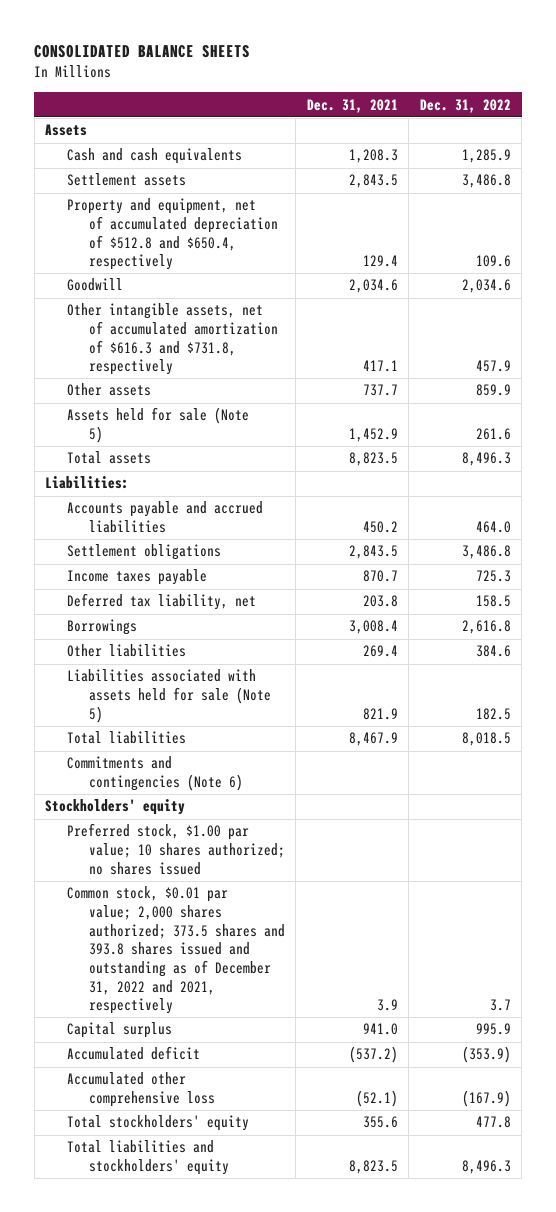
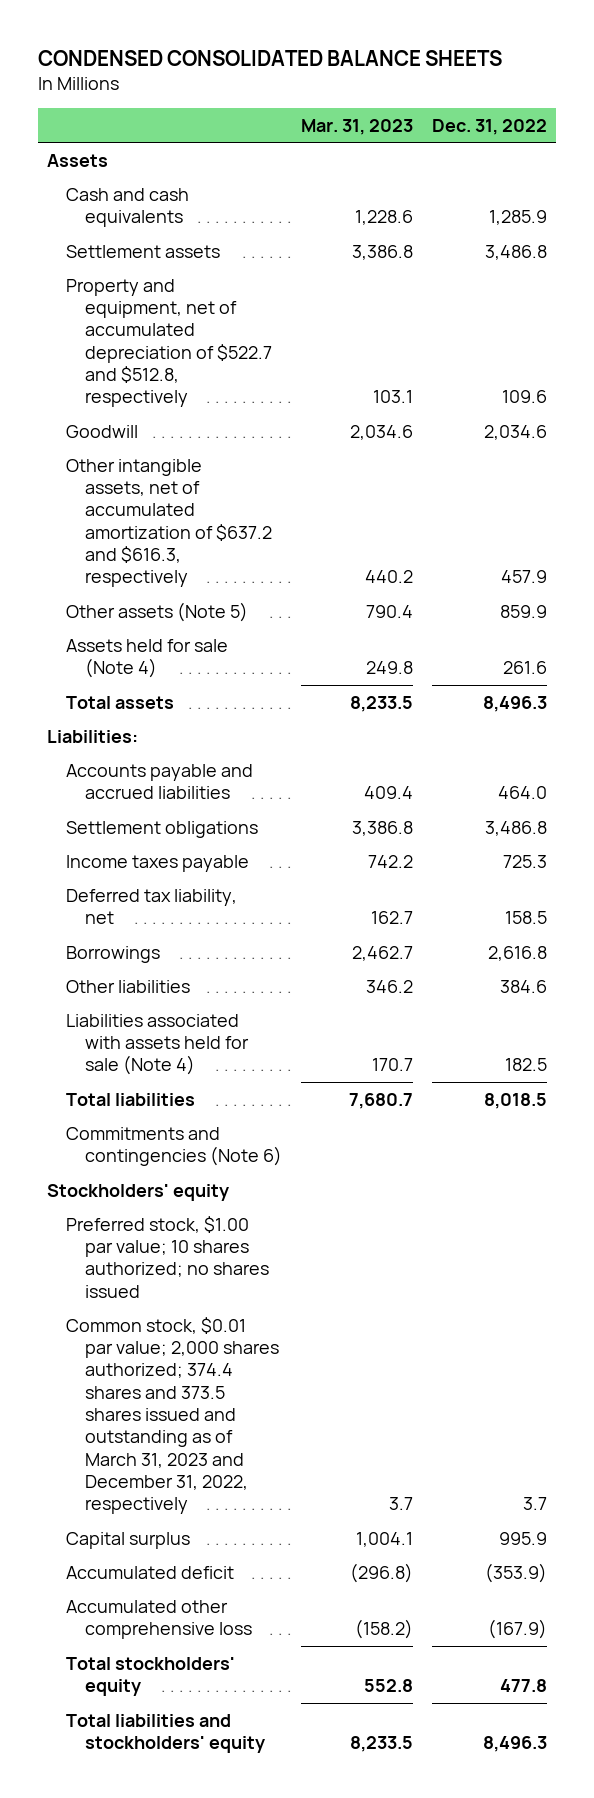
[34,45,251,59] CONSOLIDATED BALANCE SHEETS -> [37,49,502,66] CONDENSED CONSOLIDATED BALANCE SHEETS
[306,98,398,113] Dec. 31, 2021 -> none
none -> [301,118,414,135] Mar. 31, 2023
[67,198,278,271] Property and equipment, net of accumulated depreciation of $512.8 and $650.4, respectively -> [66,278,273,408] Property and equipment, net of accumulated depreciation of $522.7 and $512.8, respectively
[67,303,278,376] Other intangible assets, net of accumulated amortization of $616.3 and $731.8, respectively -> [66,458,273,588] Other intangible assets, net of accumulated amortization of $637.2 and $616.3, respectively
[67,383,152,397] Other assets -> [66,601,249,622] Other assets (Note 5)
[67,407,250,444] Assets held for sale (Note 5) -> [66,638,229,678] Assets held for sale (Note 4)
[67,669,271,723] Liabilities associated with assets held for sale (Note 5) -> [66,1013,250,1076] Liabilities associated with assets held for sale (Note 4)
[67,886,285,1015] Common stock, $0.01 par value; 2,000 shares authorized; 373.5 shares and 393.8 shares issued and outstanding as of December 31, 2022 and 2021, respectively -> [66,1316,280,1515] Common stock, $0.01 par value; 2,000 shares authorized; 374.4 shares and 373.5 shares issued and outstanding as of March 31, 2023 and December 31, 2022, respectively

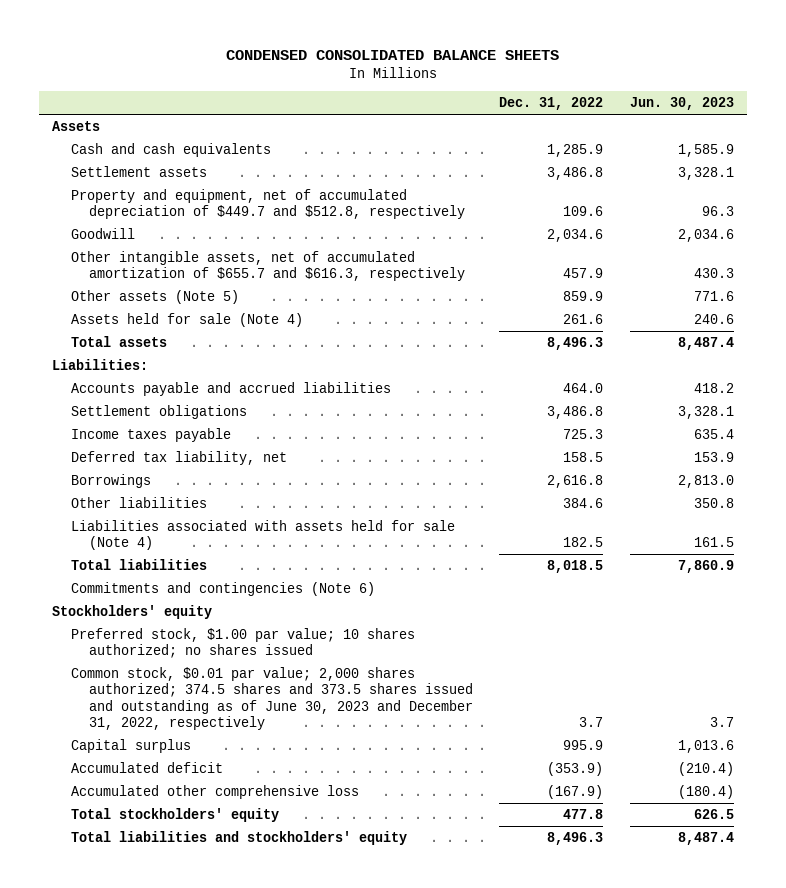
[301,118,414,135] Mar. 31, 2023 -> none
none -> [629,97,734,111] Jun. 30, 2023
[66,278,273,408] Property and equipment, net of accumulated depreciation of $522.7 and $512.8, respectively -> [70,188,465,220] Property and equipment, net of accumulated depreciation of $449.7 and $512.8, respectively
[66,458,273,588] Other intangible assets, net of accumulated amortization of $637.2 and $616.3, respectively -> [70,250,465,282] Other intangible assets, net of accumulated amortization of $655.7 and $616.3, respectively
[66,1316,280,1515] Common stock, $0.01 par value; 2,000 shares authorized; 374.4 shares and 373.5 shares issued and outstanding as of March 31, 2023 and December 31, 2022, respectively -> [70,666,473,730] Common stock, $0.01 par value; 2,000 shares authorized; 374.5 shares and 373.5 shares issued and outstanding as of June 30, 2023 and December 31, 2022, respectively

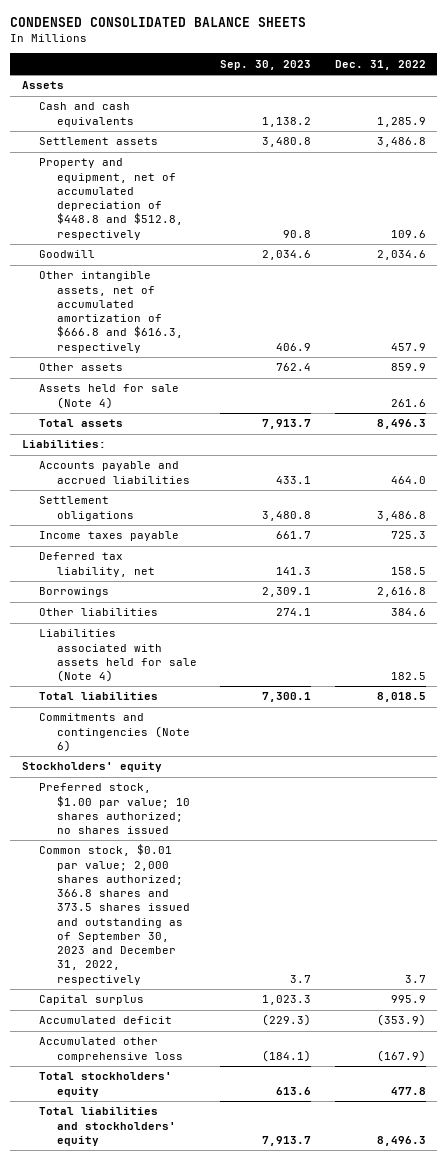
[629,97,734,111] Jun. 30, 2023 -> none
none -> [220,59,312,70] Sep. 30, 2023
[70,188,465,220] Property and equipment, net of accumulated depreciation of $449.7 and $512.8, respectively -> [39,158,184,240] Property and equipment, net of accumulated depreciation of $448.8 and $512.8, respectively
[70,250,465,282] Other intangible assets, net of accumulated amortization of $655.7 and $616.3, respectively -> [39,271,184,353] Other intangible assets, net of accumulated amortization of $666.8 and $616.3, respectively
[70,289,239,304] Other assets (Note 5) -> [39,363,124,372] Other assets
[70,666,473,730] Common stock, $0.01 par value; 2,000 shares authorized; 374.5 shares and 373.5 shares issued and outstanding as of June 30, 2023 and December 31, 2022, respectively -> [39,844,191,985] Common stock, $0.01 par value; 2,000 shares authorized; 366.8 shares and 373.5 shares issued and outstanding as of September 30, 2023 and December 31, 2022, respectively

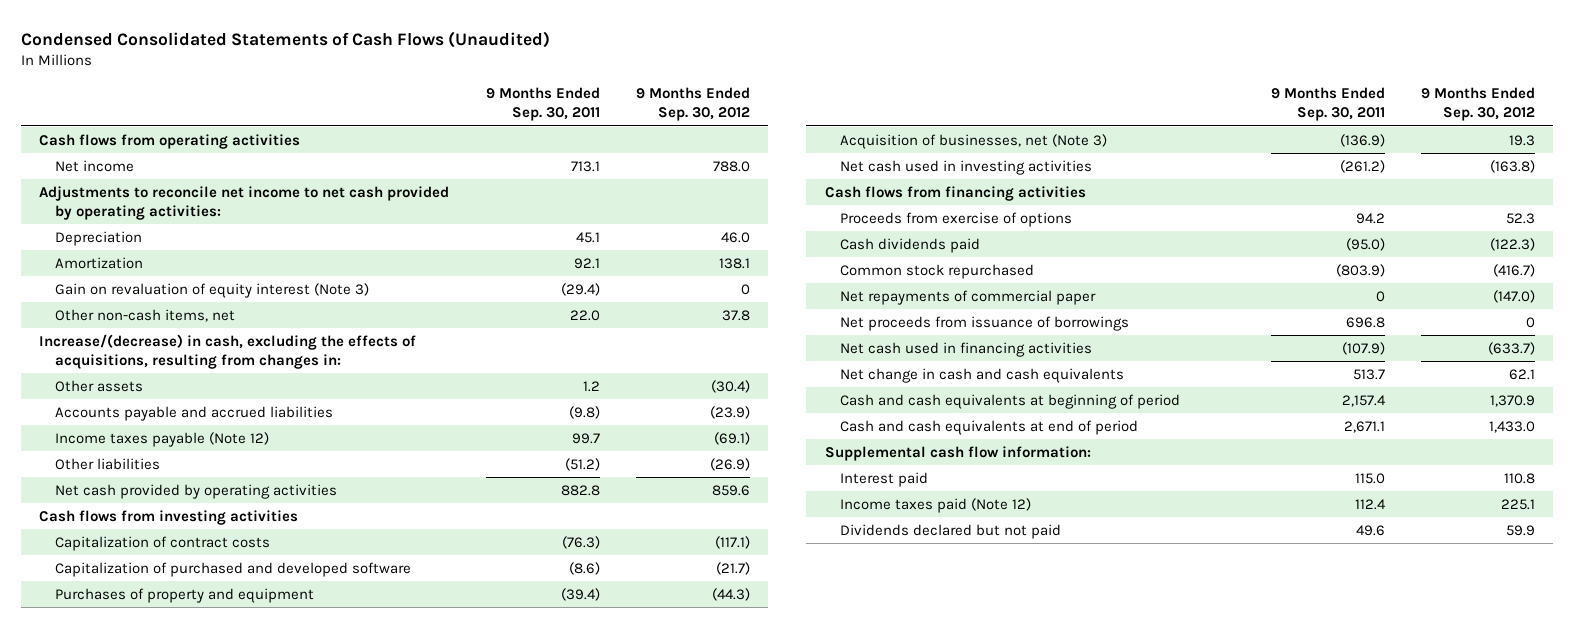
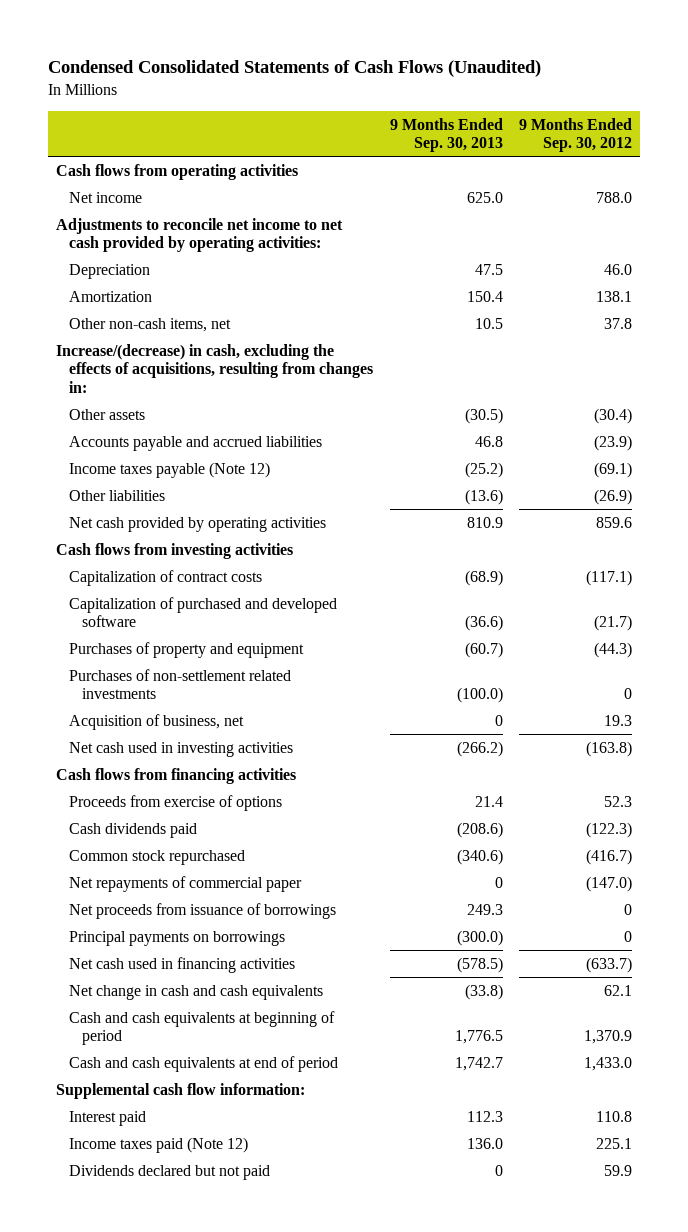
[485,87,600,122] 9 Months Ended Sep. 30, 2011 -> none
none -> [389,117,503,153] 9 Months Ended Sep. 30, 2013
[55,282,370,298] Gain on revaluation of equity interest (Note 3) -> none
none -> [69,668,292,700] Purchases of non-settlement related investments
[840,133,1108,149] Acquisition of businesses, net (Note 3) -> [69,713,245,730] Acquisition of business, net
none -> [69,930,286,946] Principal payments on borrowings

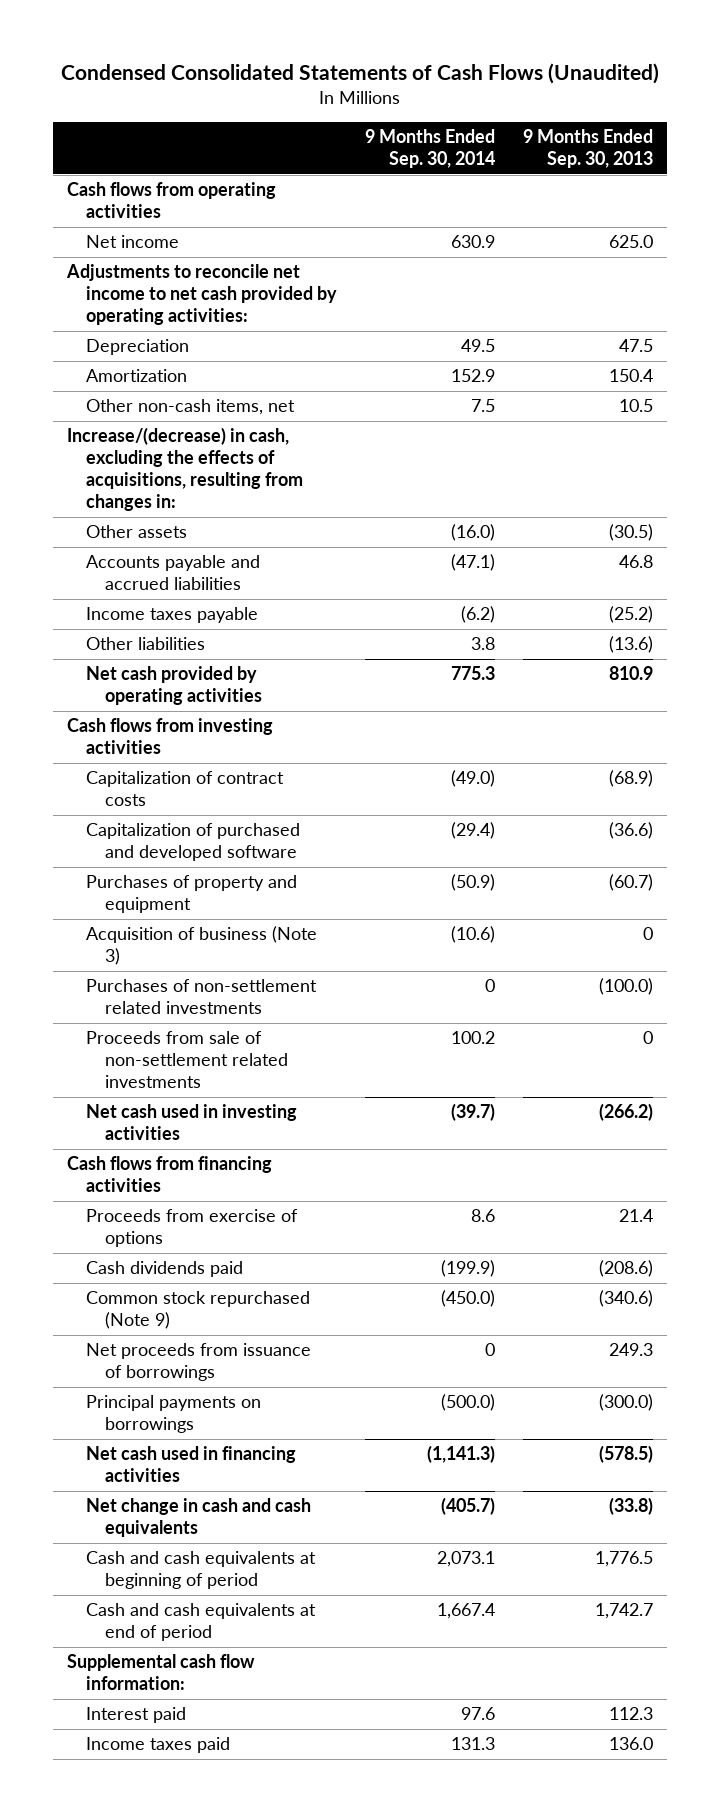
[518,117,632,153] 9 Months Ended Sep. 30, 2012 -> none
none -> [364,129,495,169] 9 Months Ended Sep. 30, 2014
[69,461,271,478] Income taxes payable (Note 12) -> [85,607,258,624] Income taxes payable
none -> [85,926,317,966] Acquisition of business (Note 3)
[69,713,245,730] Acquisition of business, net -> none
none -> [85,1031,288,1089] Proceeds from sale of non-settlement related investments
[69,875,303,892] Net repayments of commercial paper -> none
[69,849,246,865] Common stock repurchased -> [85,1291,310,1330] Common stock repurchased (Note 9)
[69,1164,271,1180] Dividends declared but not paid -> none
[69,1136,249,1153] Income taxes paid (Note 12) -> [85,1737,230,1754] Income taxes paid

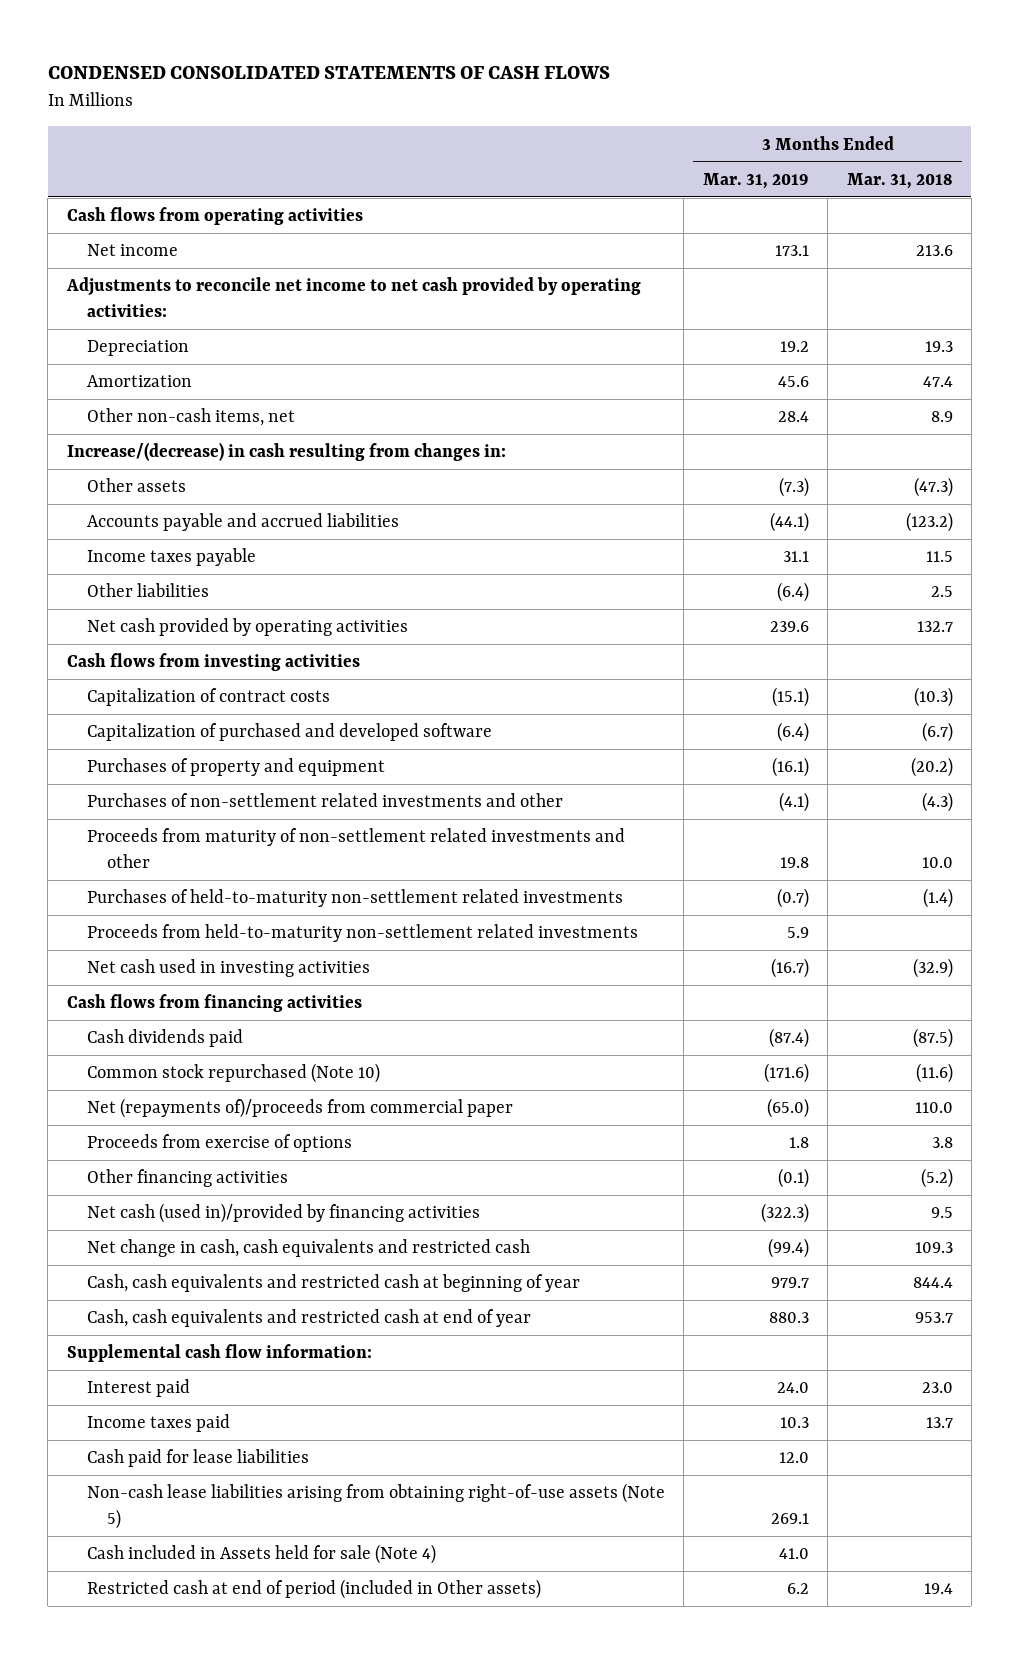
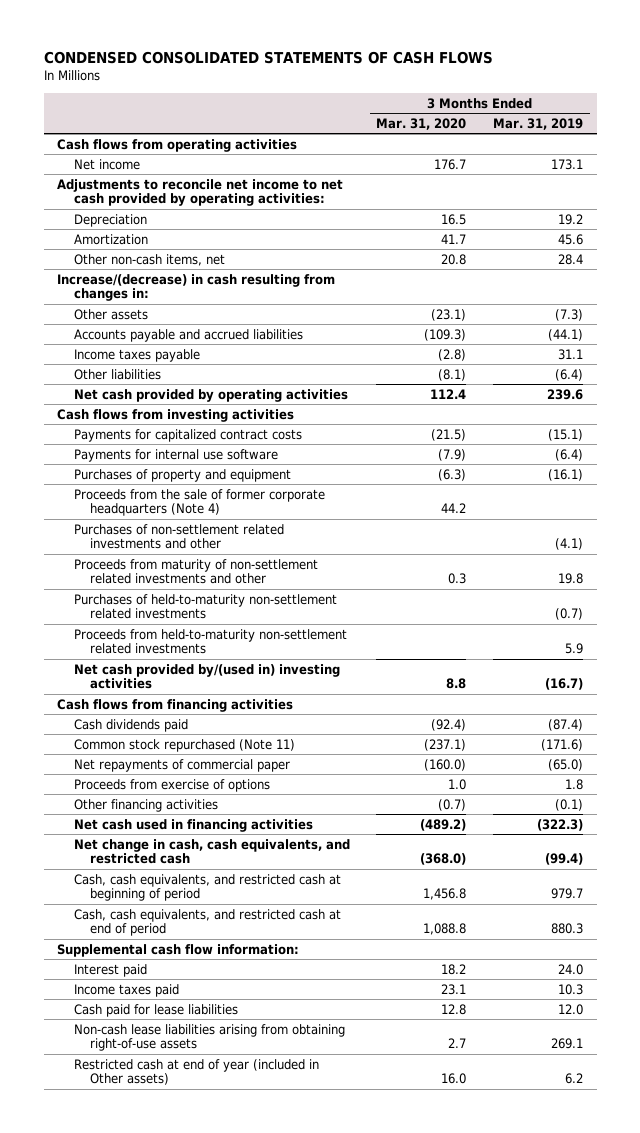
[846,172,953,189] Mar. 31, 2018 -> none
none -> [376,117,467,130] Mar. 31, 2020
[86,688,330,707] Capitalization of contract costs -> [73,428,302,442] Payments for capitalized contract costs
[86,723,492,742] Capitalization of purchased and developed software -> [73,448,278,462] Payments for internal use software
none -> [73,488,325,517] Proceeds from the sale of former corporate headquarters (Note 4)
[86,959,370,978] Net cash used in investing activities -> [73,663,340,690] Net cash provided by/(used in) investing activities
[86,1063,380,1084] Common stock repurchased (Note 10) -> [73,738,295,752] Common stock repurchased (Note 11)
[86,1098,513,1119] Net (repayments of)/proceeds from commercial paper -> [73,758,290,772] Net repayments of commercial paper
[86,1203,480,1224] Net cash (used in)/provided by financing activities -> [73,818,313,832] Net cash used in financing activities
[86,1239,530,1258] Net change in cash, cash equivalents and restricted cash -> [73,838,350,865] Net change in cash, cash equivalents, and restricted cash
[86,1274,580,1293] Cash, cash equivalents and restricted cash at beginning of year -> [73,873,341,902] Cash, cash equivalents, and restricted cash at beginning of period
[86,1309,531,1328] Cash, cash equivalents and restricted cash at end of year -> [73,908,341,937] Cash, cash equivalents, and restricted cash at end of period
[86,1544,436,1565] Cash included in Assets held for sale (Note 4) -> none
[86,1483,665,1530] Non-cash lease liabilities arising from obtaining right-of-use assets (Note 5) -> [73,1023,345,1052] Non-cash lease liabilities arising from obtaining right-of-use assets
[86,1579,541,1600] Restricted cash at end of period (included in Other assets) -> [73,1058,319,1086] Restricted cash at end of year (included in Other assets)

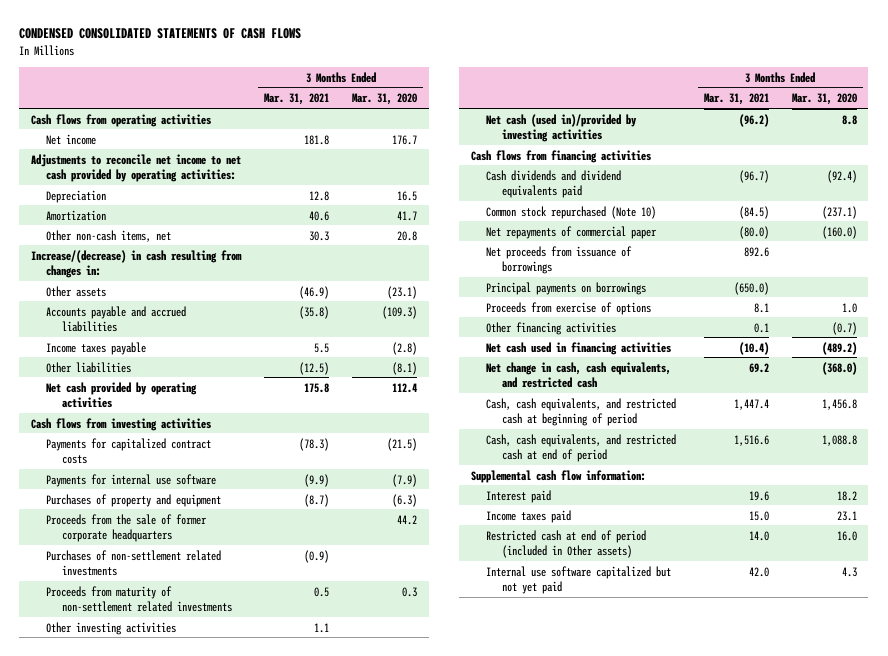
[493,117,584,130] Mar. 31, 2019 -> none
none -> [264,93,330,106] Mar. 31, 2021
[73,593,337,620] Purchases of held-to-maturity non-settlement related investments -> none
[73,628,347,655] Proceeds from held-to-maturity non-settlement related investments -> none
[73,488,325,517] Proceeds from the sale of former corporate headquarters (Note 4) -> [46,513,208,543] Proceeds from the sale of former corporate headquarters
[73,523,284,550] Purchases of non-settlement related investments and other -> [46,549,222,577] Purchases of non-settlement related investments
[73,558,318,585] Proceeds from maturity of non-settlement related investments and other -> [46,585,232,613] Proceeds from maturity of non-settlement related investments
none -> [46,621,177,635] Other investing activities
[73,663,340,690] Net cash provided by/(used in) investing activities -> [486,113,638,143] Net cash (used in)/provided by investing activities
[73,718,188,732] Cash dividends paid -> [486,169,622,199] Cash dividends and dividend equivalents paid
[73,738,295,752] Common stock repurchased (Note 11) -> [486,205,657,219] Common stock repurchased (Note 10)
none -> [486,245,633,275] Net proceeds from issuance of borrowings
none -> [486,281,647,295] Principal payments on borrowings
[73,1003,238,1017] Cash paid for lease liabilities -> none
[73,1023,345,1052] Non-cash lease liabilities arising from obtaining right-of-use assets -> none
[73,1058,319,1086] Restricted cash at end of year (included in Other assets) -> [486,529,647,559] Restricted cash at end of period (included in Other assets)
none -> [486,565,672,595] Internal use software capitalized but not yet paid

